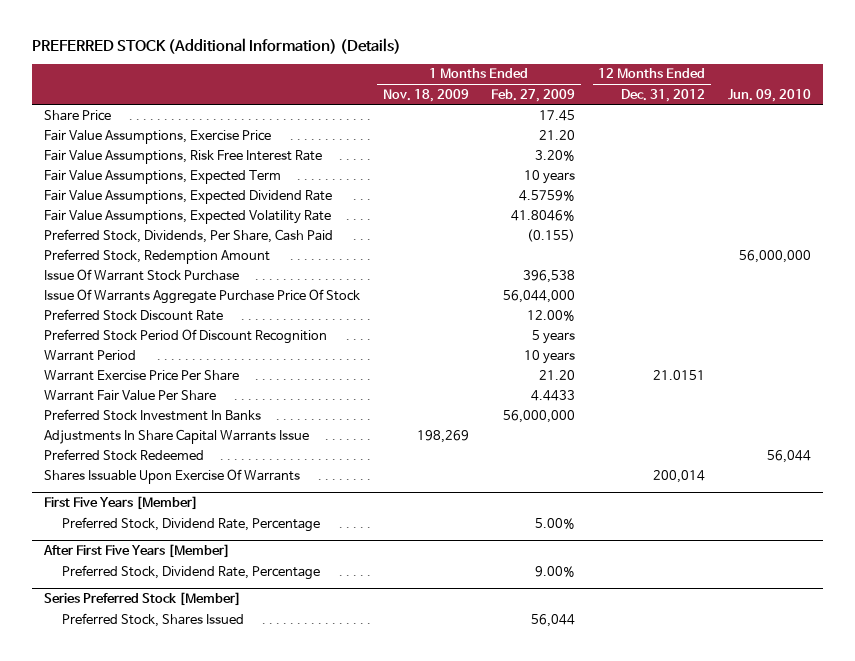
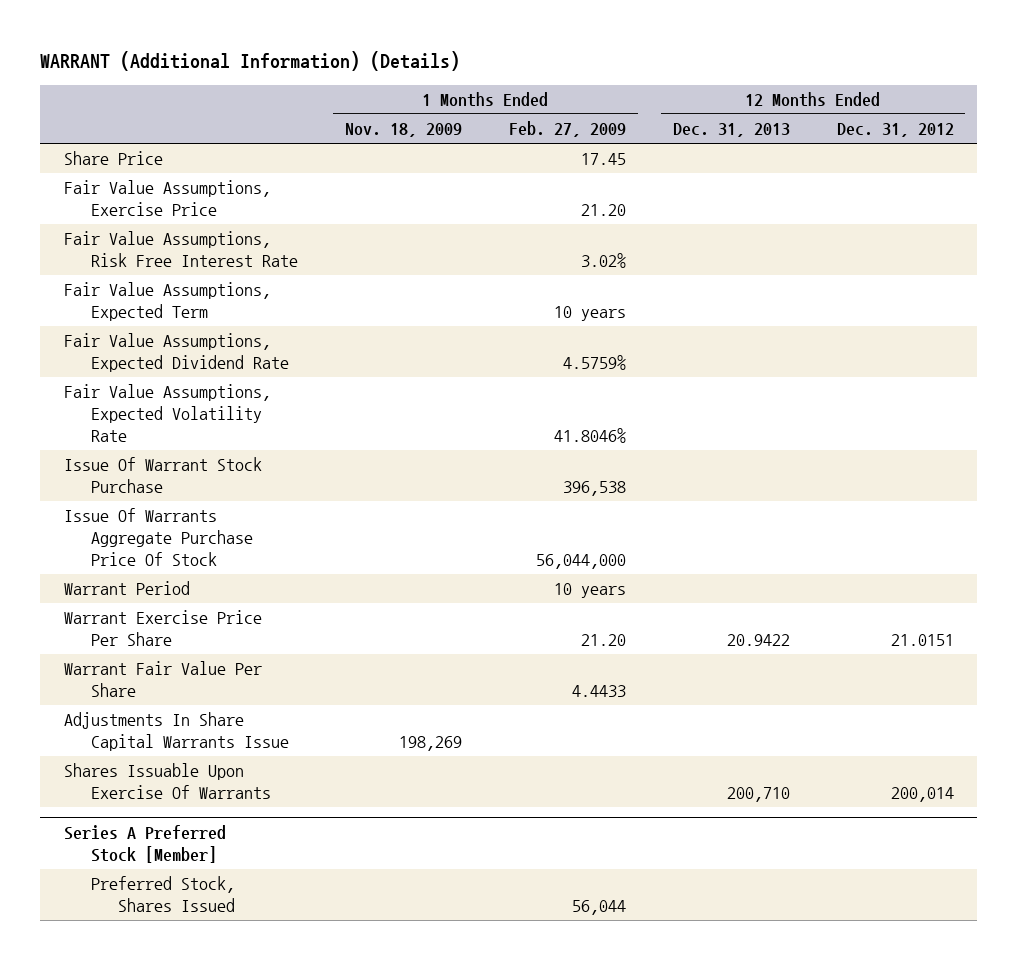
[32,38,402,55] PREFERRED STOCK (Additional Information) (Details) -> [40,51,461,72] WARRANT (Additional Information) (Details)
[728,88,812,102] Jun. 09, 2010 -> none
none -> [672,122,790,137] Dec. 31, 2013
[535,149,576,161] 3.20% -> [580,253,626,269] 3.02%
[43,228,333,243] Preferred Stock, Dividends, Per Share, Cash Paid -> none
[43,248,270,264] Preferred Stock, Redemption Amount -> none
[43,308,223,321] Preferred Stock Discount Rate -> none
[43,328,327,344] Preferred Stock Period Of Discount Recognition -> none
[43,408,261,421] Preferred Stock Investment In Banks -> none
[43,448,204,461] Preferred Stock Redeemed -> none
[43,496,198,511] First Five Years [Member] -> none
[62,516,321,532] Preferred Stock, Dividend Rate, Percentage -> none
[42,544,230,559] After First Five Years [Member] -> none
[62,564,321,580] Preferred Stock, Dividend Rate, Percentage -> none
[43,592,241,607] Series Preferred Stock [Member] -> [63,825,226,864] Series A Preferred Stock [Member]

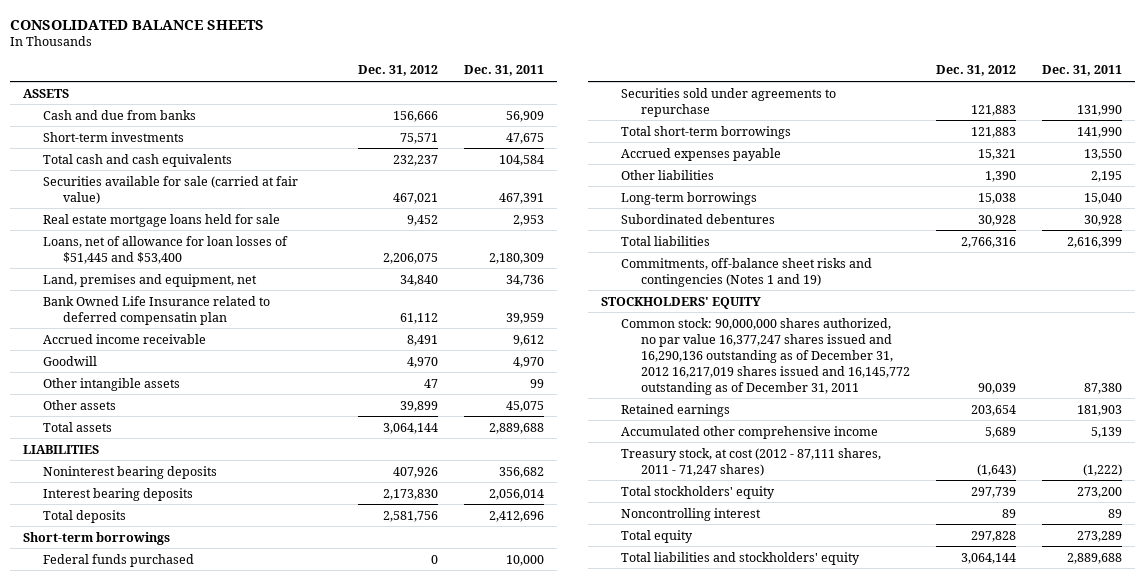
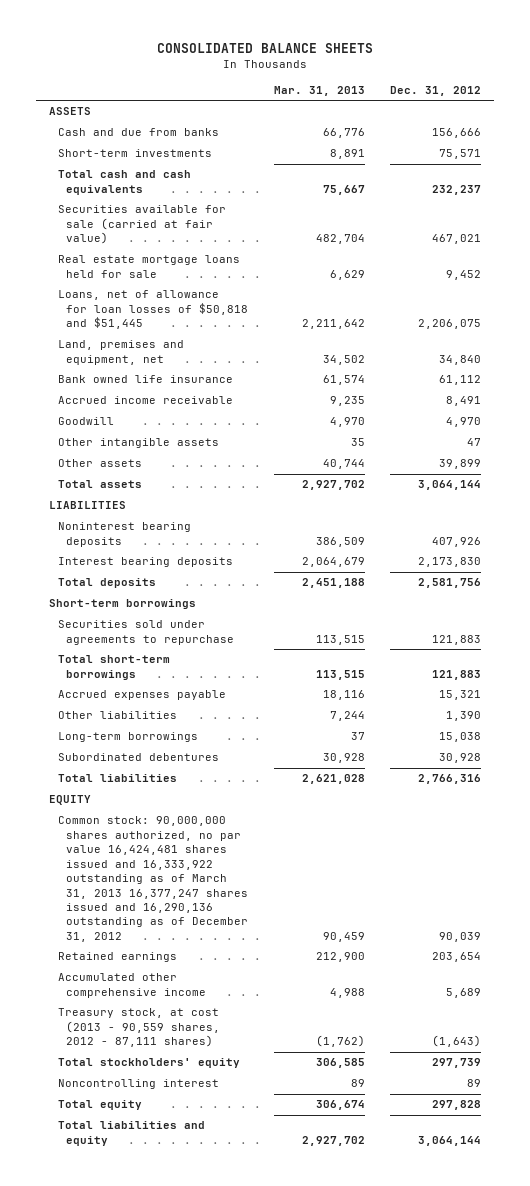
[464,65,545,77] Dec. 31, 2011 -> none
none -> [273,85,365,96] Mar. 31, 2013
[43,235,289,264] Loans, net of allowance for loan losses of $51,445 and $53,400 -> [57,290,249,330] Loans, net of allowance for loan losses of $50,818 and $51,445
[43,295,271,325] Bank Owned Life Insurance related to deferred compensatin plan -> [57,375,233,384] Bank owned life insurance
[43,553,195,567] Federal funds purchased -> none
[620,257,872,287] Commitments, off-balance sheet risks and contingencies (Notes 1 and 19) -> none
[601,296,762,309] STOCKHOLDERS' EQUITY -> [48,795,91,806] EQUITY
[620,317,910,395] Common stock: 90,000,000 shares authorized, no par value 16,377,247 shares issued and 16,290,136 outstanding as of December 31, 2012 16,217,019 shares issued and 16,145,772 outstanding as of December 31, 2011 -> [57,816,249,942] Common stock: 90,000,000 shares authorized, no par value 16,424,481 shares issued and 16,333,922 outstanding as of March 31, 2013 16,377,247 shares issued and 16,290,136 outstanding as of December 31, 2012
[620,447,881,476] Treasury stock, at cost (2012 - 87,111 shares, 2011 - 71,247 shares) -> [57,1008,221,1048] Treasury stock, at cost (2013 - 90,559 shares, 2012 - 87,111 shares)
[620,551,860,565] Total liabilities and stockholders' equity -> [57,1121,205,1146] Total liabilities and equity

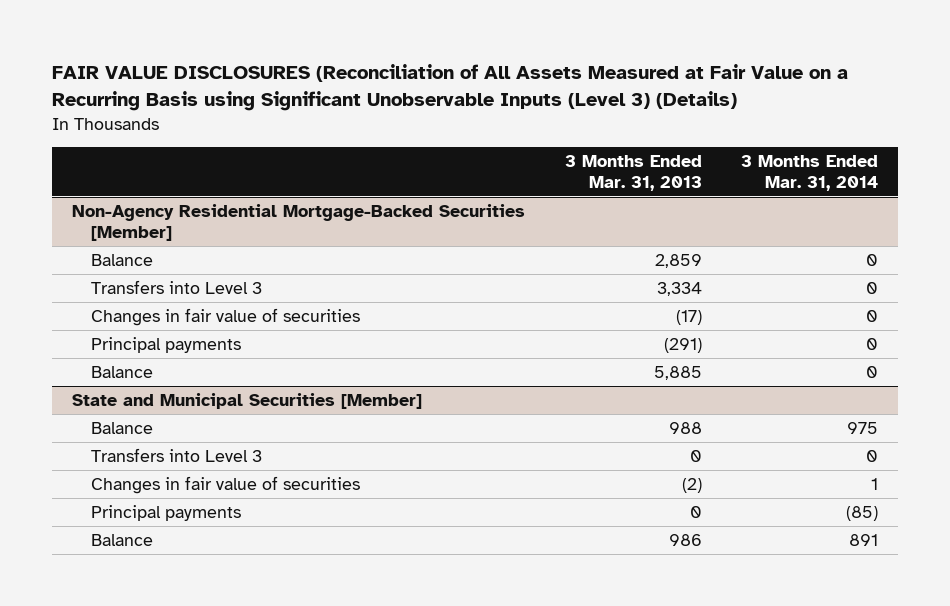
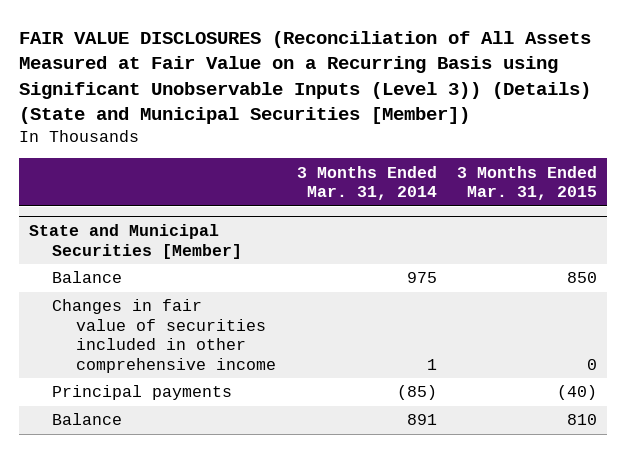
[51,64,848,112] FAIR VALUE DISCLOSURES (Reconciliation of All Assets Measured at Fair Value on a Recurring Basis using Significant Unobservable Inputs (Level 3) (Details) -> [18,30,591,124] FAIR VALUE DISCLOSURES (Reconciliation of All Assets Measured at Fair Value on a Recurring Basis using Significant Unobservable Inputs (Level 3)) (Details) (State and Municipal Securities [Member])
[564,154,702,191] 3 Months Ended Mar. 31, 2013 -> none
none -> [456,165,597,201] 3 Months Ended Mar. 31, 2015
[71,203,525,241] Non-Agency Residential Mortgage-Backed Securities [Member] -> none
[90,253,153,266] Balance -> none
[90,279,262,294] Transfers into Level 3 -> none
[90,307,360,326] Changes in fair value of securities -> none
[90,336,241,353] Principal payments -> none
[90,365,153,378] Balance -> none
[90,447,262,462] Transfers into Level 3 -> none
[90,475,360,494] Changes in fair value of securities -> [52,299,277,373] Changes in fair value of securities included in other comprehensive income

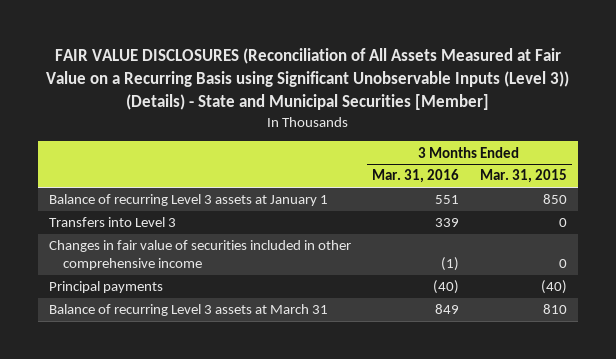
[18,30,591,124] FAIR VALUE DISCLOSURES (Reconciliation of All Assets Measured at Fair Value on a Recurring Basis using Significant Unobservable Inputs (Level 3)) (Details) (State and Municipal Securities [Member]) -> [45,48,569,110] FAIR VALUE DISCLOSURES (Reconciliation of All Assets Measured at Fair Value on a Recurring Basis using Significant Unobservable Inputs (Level 3)) (Details) - State and Municipal Securities [Member]
[296,165,437,201] 3 Months Ended Mar. 31, 2014 -> none
none -> [371,169,459,184] Mar. 31, 2016
[28,224,243,259] State and Municipal Securities [Member] -> none
[52,271,123,284] Balance -> [48,194,328,207] Balance of recurring Level 3 assets at January 1
none -> [48,217,176,228] Transfers into Level 3
[52,413,123,426] Balance -> [48,304,328,317] Balance of recurring Level 3 assets at March 31

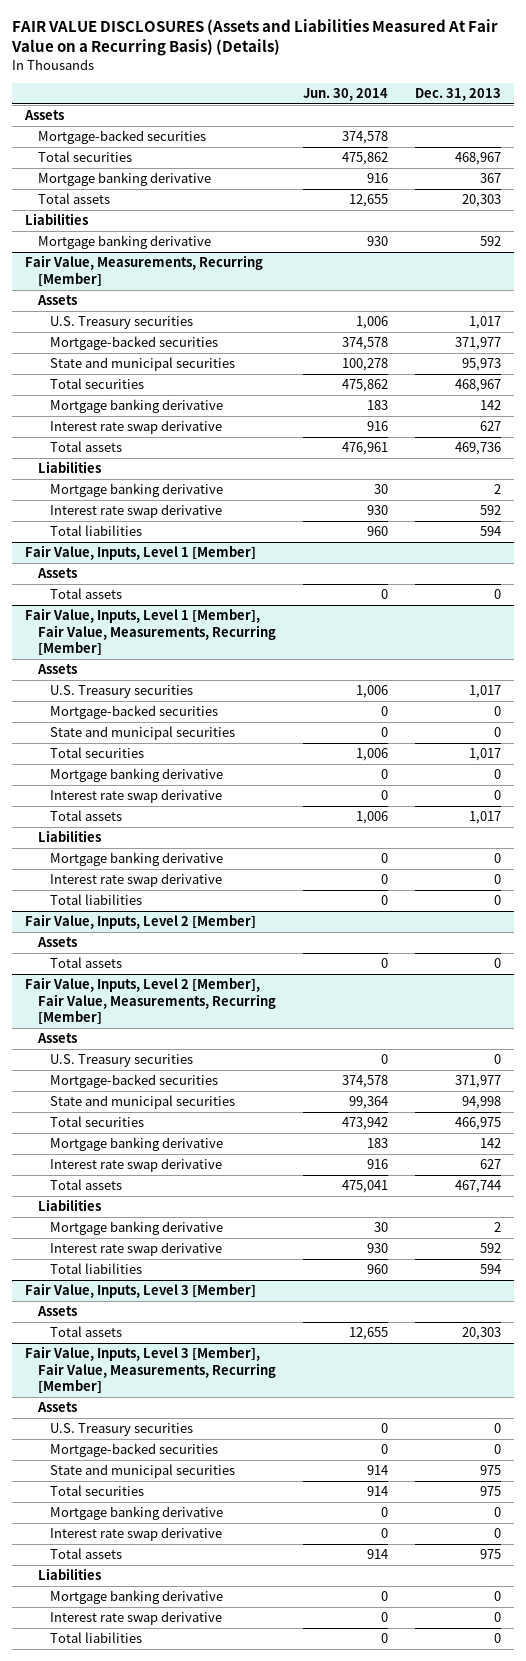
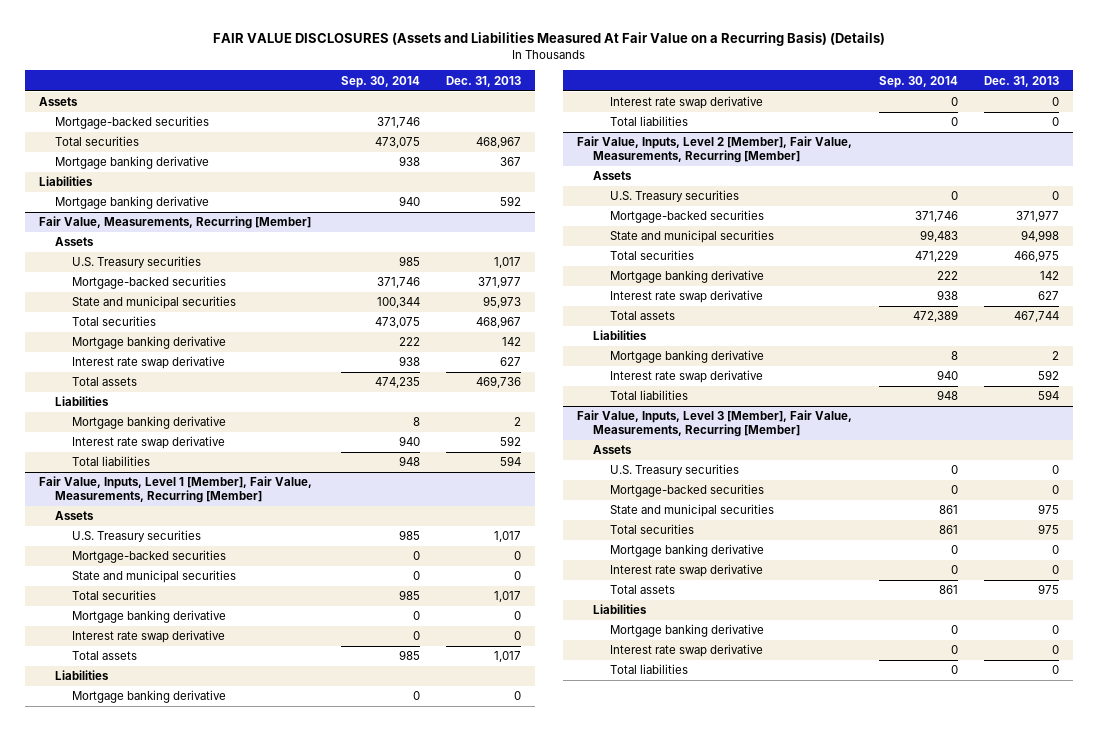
[302,87,388,101] Jun. 30, 2014 -> none
none -> [340,75,420,88] Sep. 30, 2014
[37,193,110,205] Total assets -> none
[25,545,257,561] Fair Value, Inputs, Level 1 [Member] -> none
[36,568,77,579] Assets -> none
[49,588,122,600] Total assets -> none
[25,914,257,930] Fair Value, Inputs, Level 2 [Member] -> none
[36,937,77,948] Assets -> none
[49,957,122,969] Total assets -> none
[25,1283,257,1299] Fair Value, Inputs, Level 3 [Member] -> none
[36,1306,77,1317] Assets -> none
[49,1326,122,1338] Total assets -> none

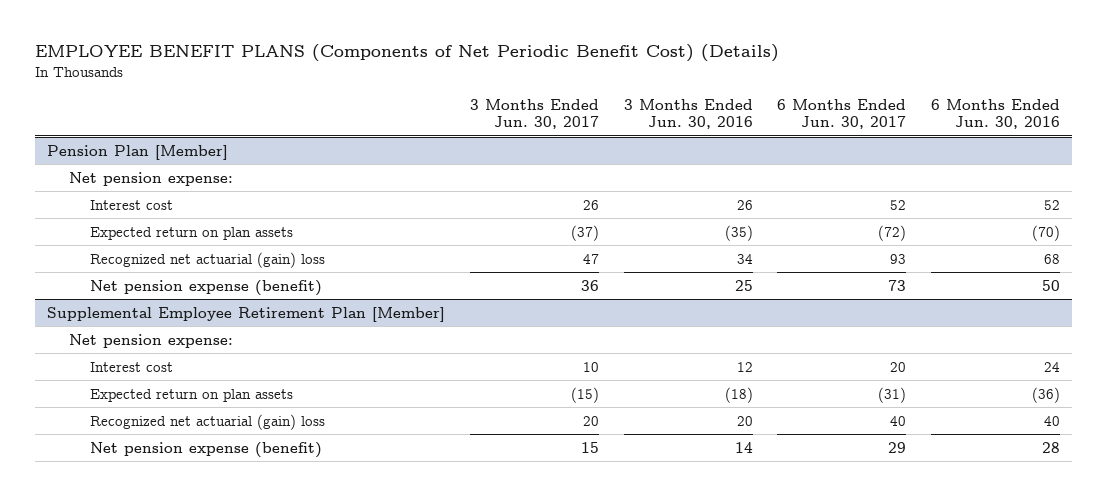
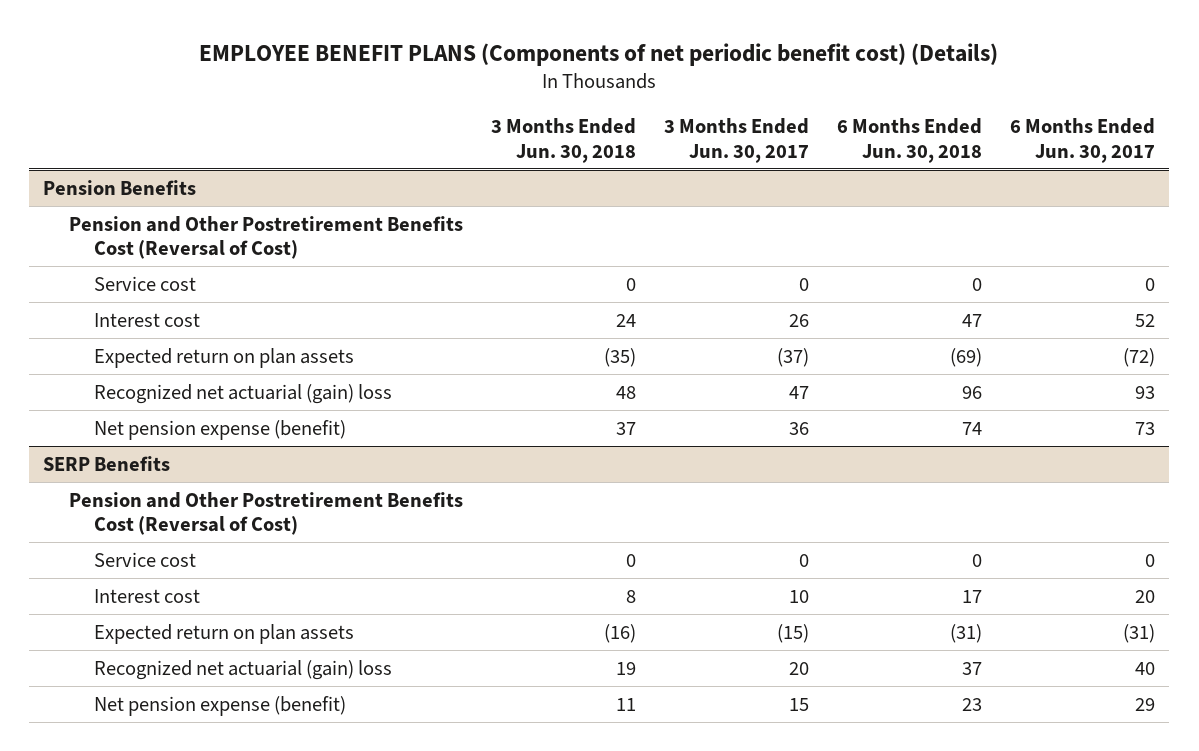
[35,44,780,63] EMPLOYEE BENEFIT PLANS (Components of Net Periodic Benefit Cost) (Details) -> [199,42,999,66] EMPLOYEE BENEFIT PLANS (Components of net periodic benefit cost) (Details)
[623,98,753,129] 3 Months Ended Jun. 30, 2016 -> none
[930,98,1060,129] 6 Months Ended Jun. 30, 2016 -> none
none -> [490,118,636,163] 3 Months Ended Jun. 30, 2018
none -> [837,118,983,163] 6 Months Ended Jun. 30, 2018
[47,144,229,160] Pension Plan [Member] -> [43,179,197,195] Pension Benefits
[68,171,233,186] Net pension expense: -> [68,215,463,260] Pension and Other Postretirement Benefits Cost (Reversal of Cost)
none -> [93,275,196,291] Service cost
[47,306,446,322] Supplemental Employee Retirement Plan [Member] -> [43,455,171,471] SERP Benefits
[68,333,233,348] Net pension expense: -> [68,491,463,536] Pension and Other Postretirement Benefits Cost (Reversal of Cost)
none -> [93,551,196,567] Service cost

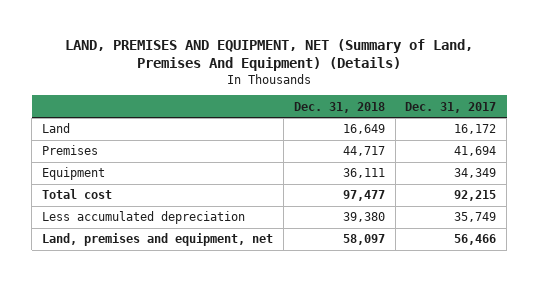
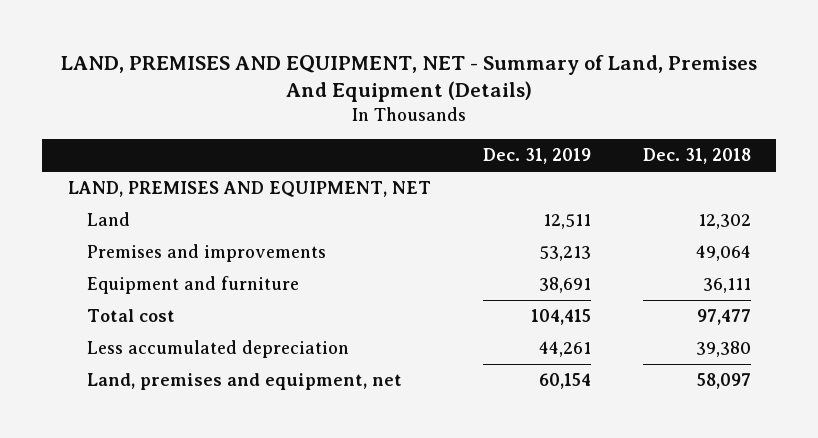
[65,38,474,71] LAND, PREMISES AND EQUIPMENT, NET (Summary of Land, Premises And Equipment) (Details) -> [61,54,758,103] LAND, PREMISES AND EQUIPMENT, NET - Summary of Land, Premises And Equipment (Details)
[405,101,497,113] Dec. 31, 2017 -> none
none -> [482,148,591,165] Dec. 31, 2019
[42,145,99,156] Premises -> none
none -> [67,181,431,198] LAND, PREMISES AND EQUIPMENT, NET
[342,124,385,135] 16,649 -> [697,214,751,230] 12,302
none -> [87,244,327,263] Premises and improvements
[42,167,106,181] Equipment -> [87,276,300,295] Equipment and furniture

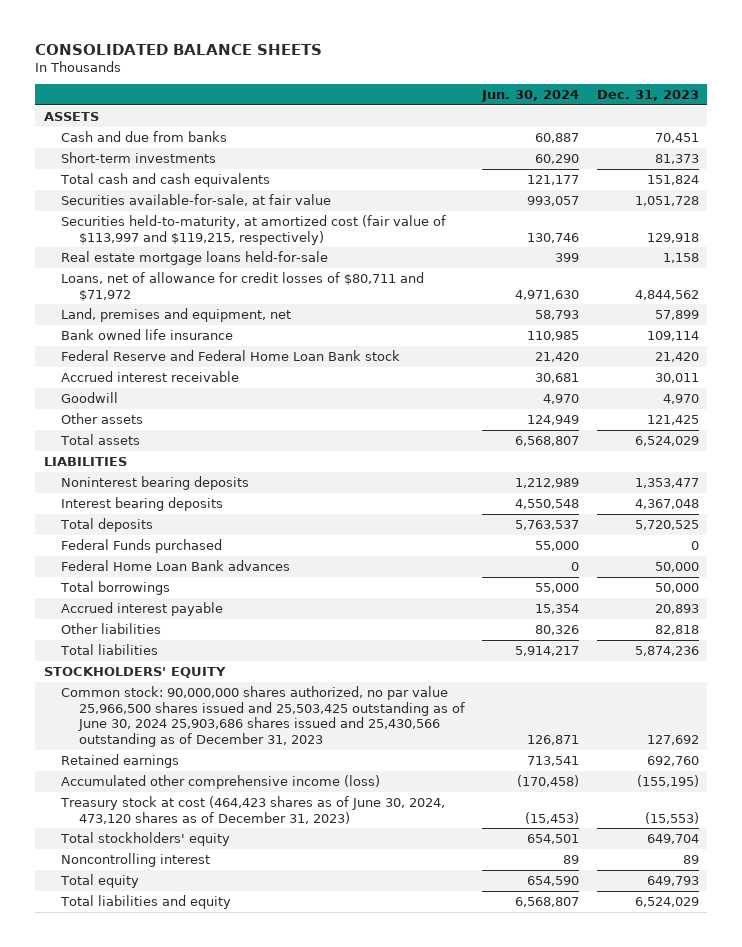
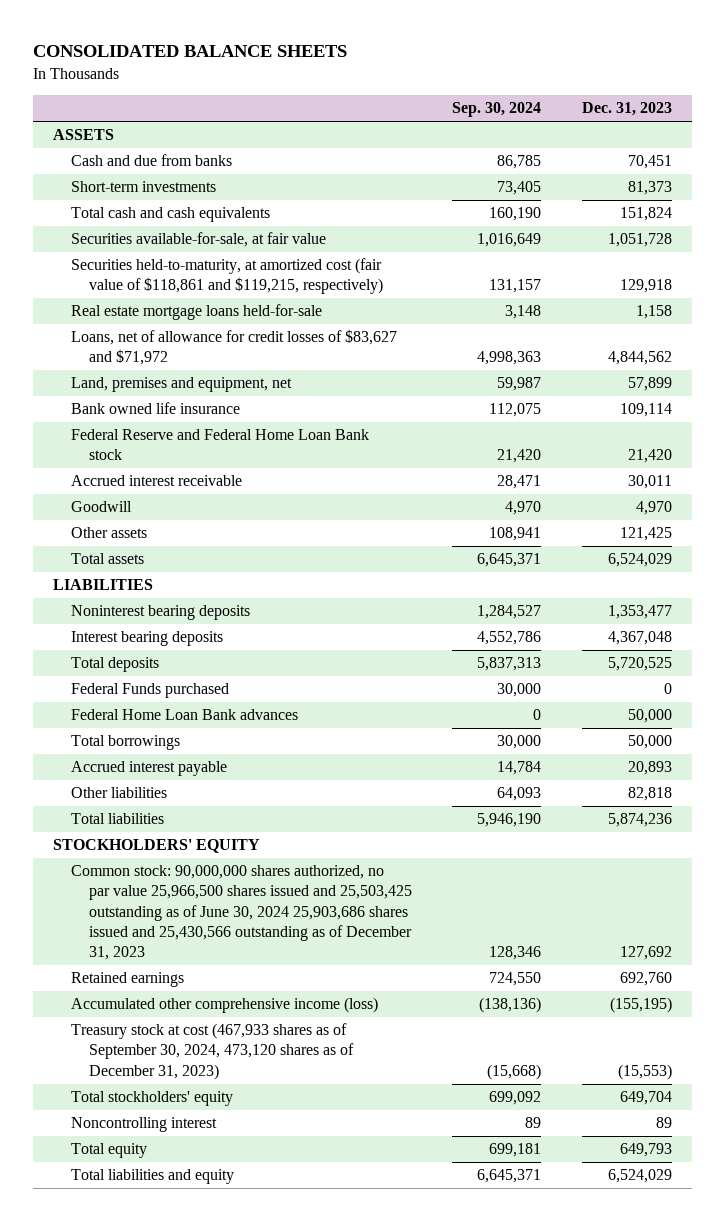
[481,90,580,103] Jun. 30, 2024 -> none
none -> [452,102,542,118] Sep. 30, 2024
[61,214,447,245] Securities held-to-maturity, at amortized cost (fair value of $113,997 and $119,215, respectively) -> [70,258,383,295] Securities held-to-maturity, at amortized cost (fair value of $118,861 and $119,215, respectively)
[61,271,425,301] Loans, net of allowance for credit losses of $80,711 and $71,972 -> [70,329,397,366] Loans, net of allowance for credit losses of $83,627 and $71,972
[60,795,446,824] Treasury stock at cost (464,423 shares as of June 30, 2024, 473,120 shares as of December 31, 2023) -> [70,1023,354,1080] Treasury stock at cost (467,933 shares as of September 30, 2024, 473,120 shares as of December 31, 2023)

